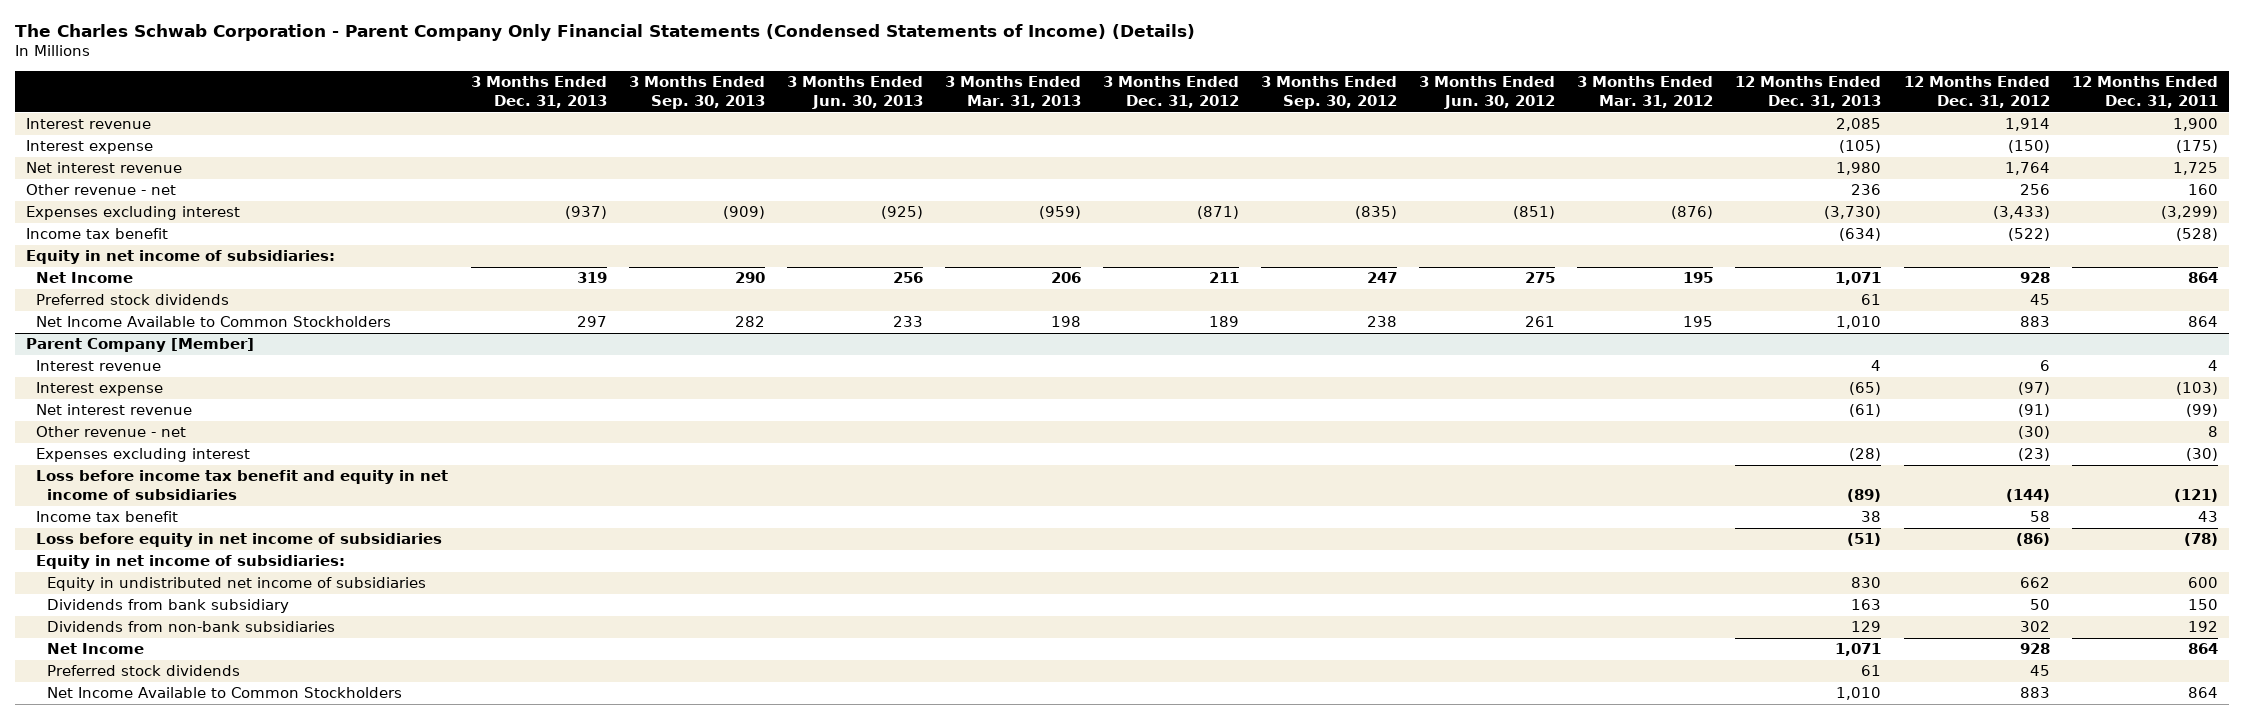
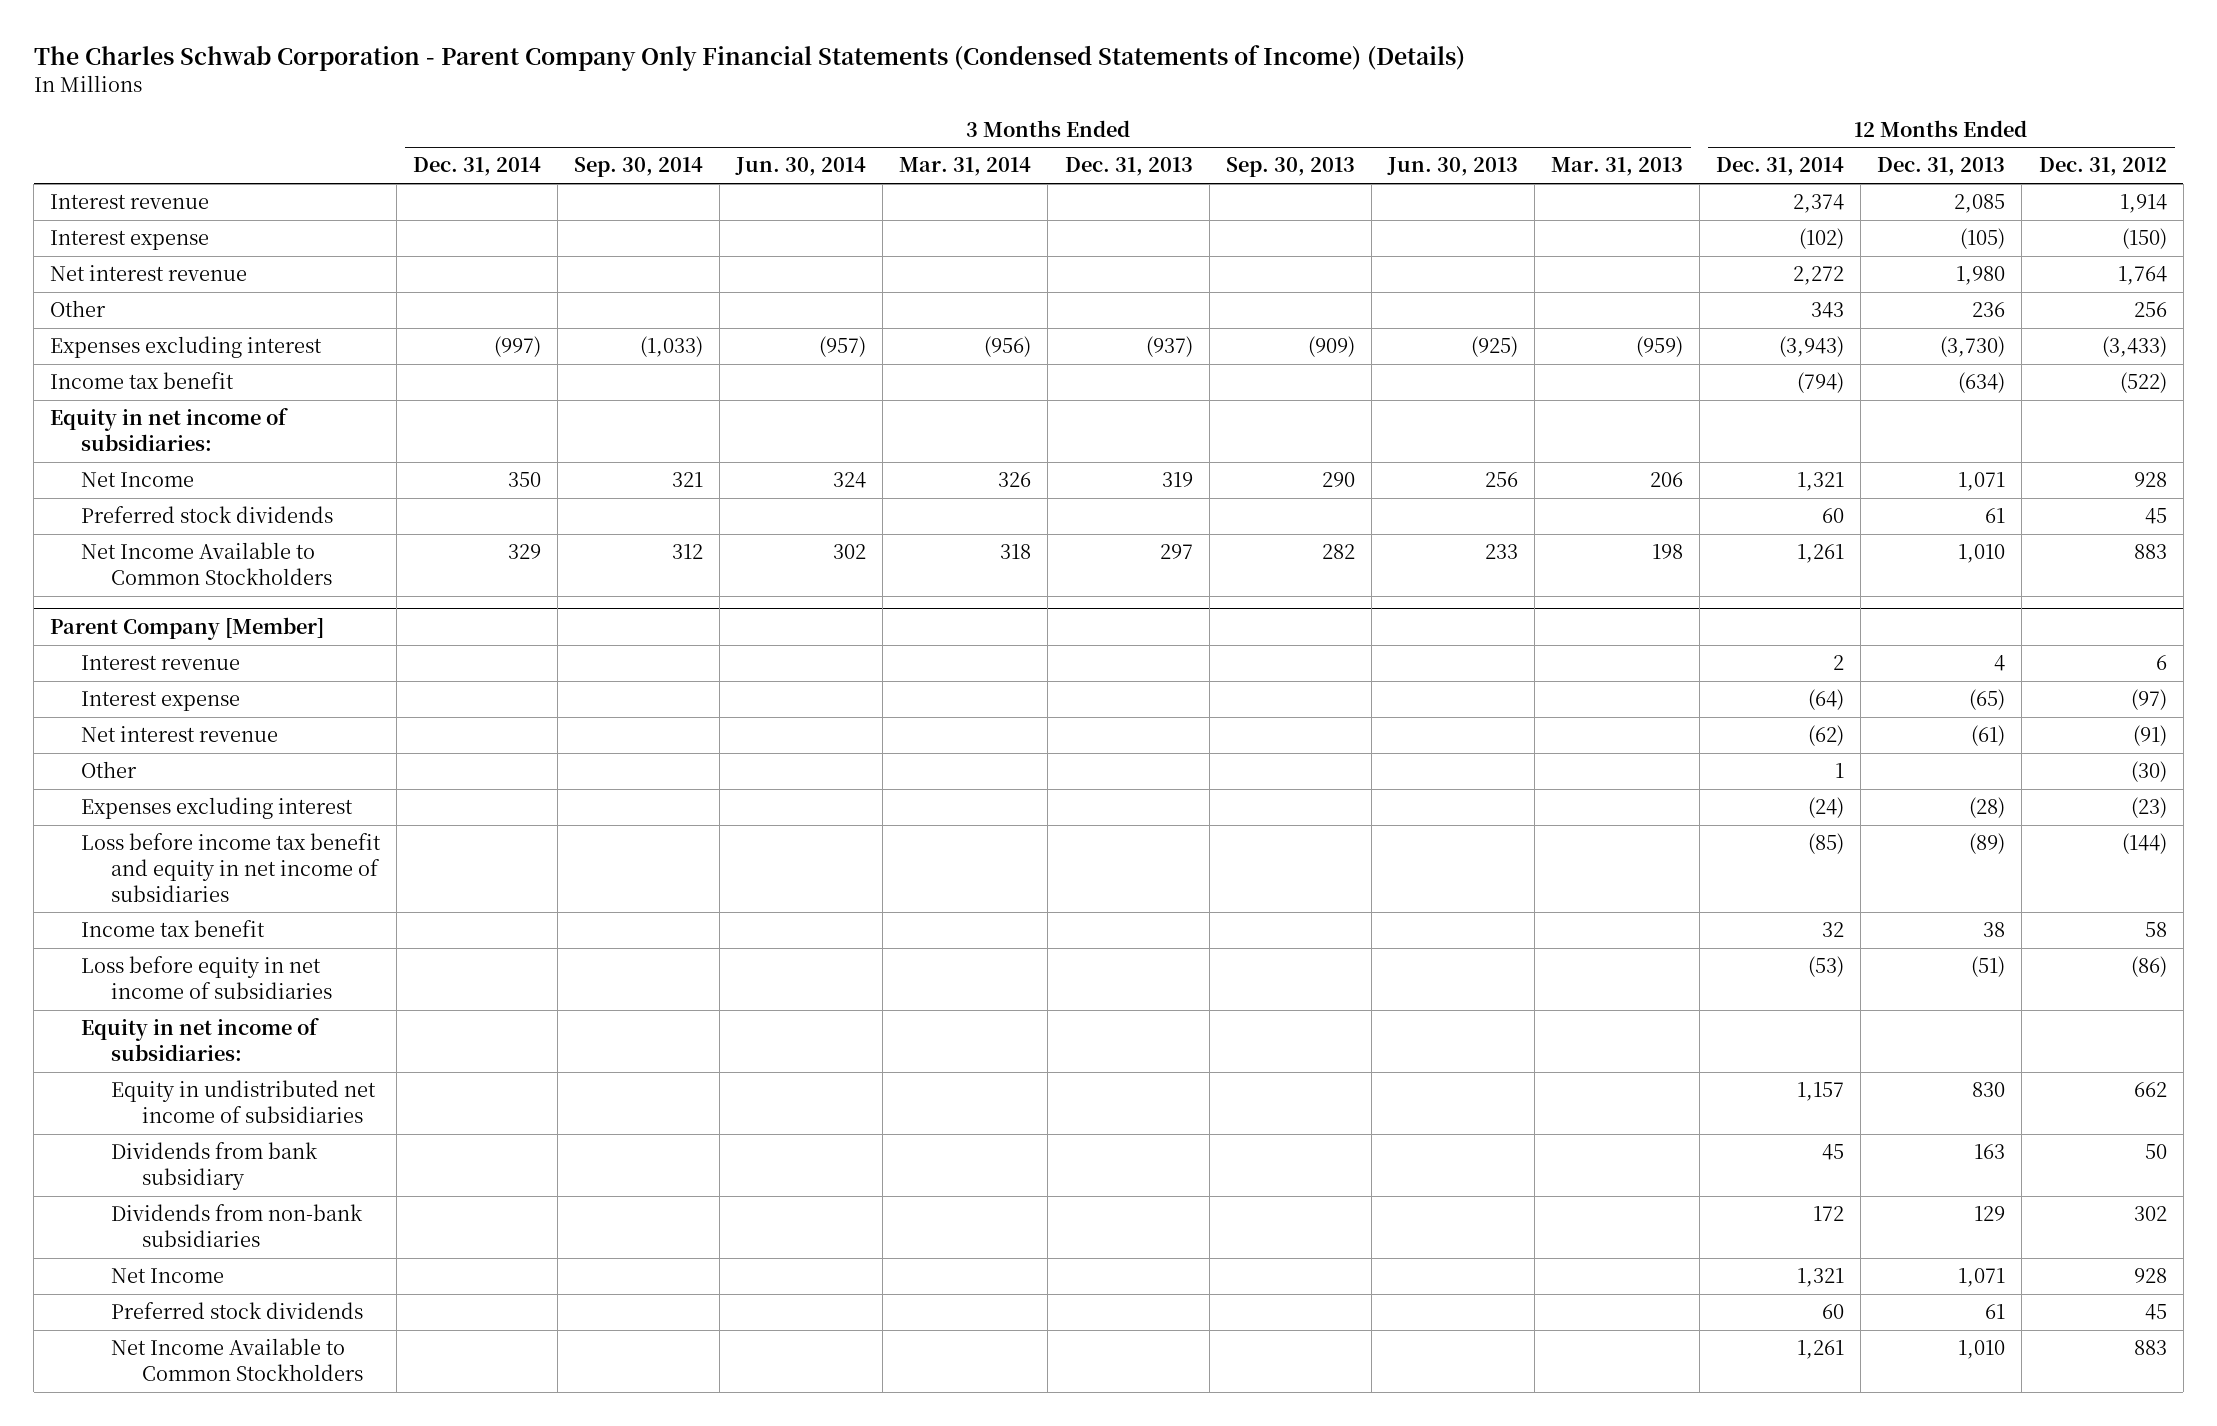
[1102,76,1239,108] 3 Months Ended Dec. 31, 2012 -> none
[1261,76,1398,109] 3 Months Ended Sep. 30, 2012 -> none
[1419,76,1556,109] 3 Months Ended Jun. 30, 2012 -> none
[1577,76,1714,108] 3 Months Ended Mar. 31, 2012 -> none
[2071,76,2218,108] 12 Months Ended Dec. 31, 2011 -> none
none -> [412,157,541,177] Dec. 31, 2014
none -> [574,157,704,178] Sep. 30, 2014
none -> [735,157,867,177] Jun. 30, 2014
none -> [899,157,1032,177] Mar. 31, 2014
none -> [1716,157,1845,177] Dec. 31, 2014
[25,184,176,196] Other revenue - net -> [50,300,107,318] Other
[36,426,187,438] Other revenue - net -> [80,761,137,779] Other

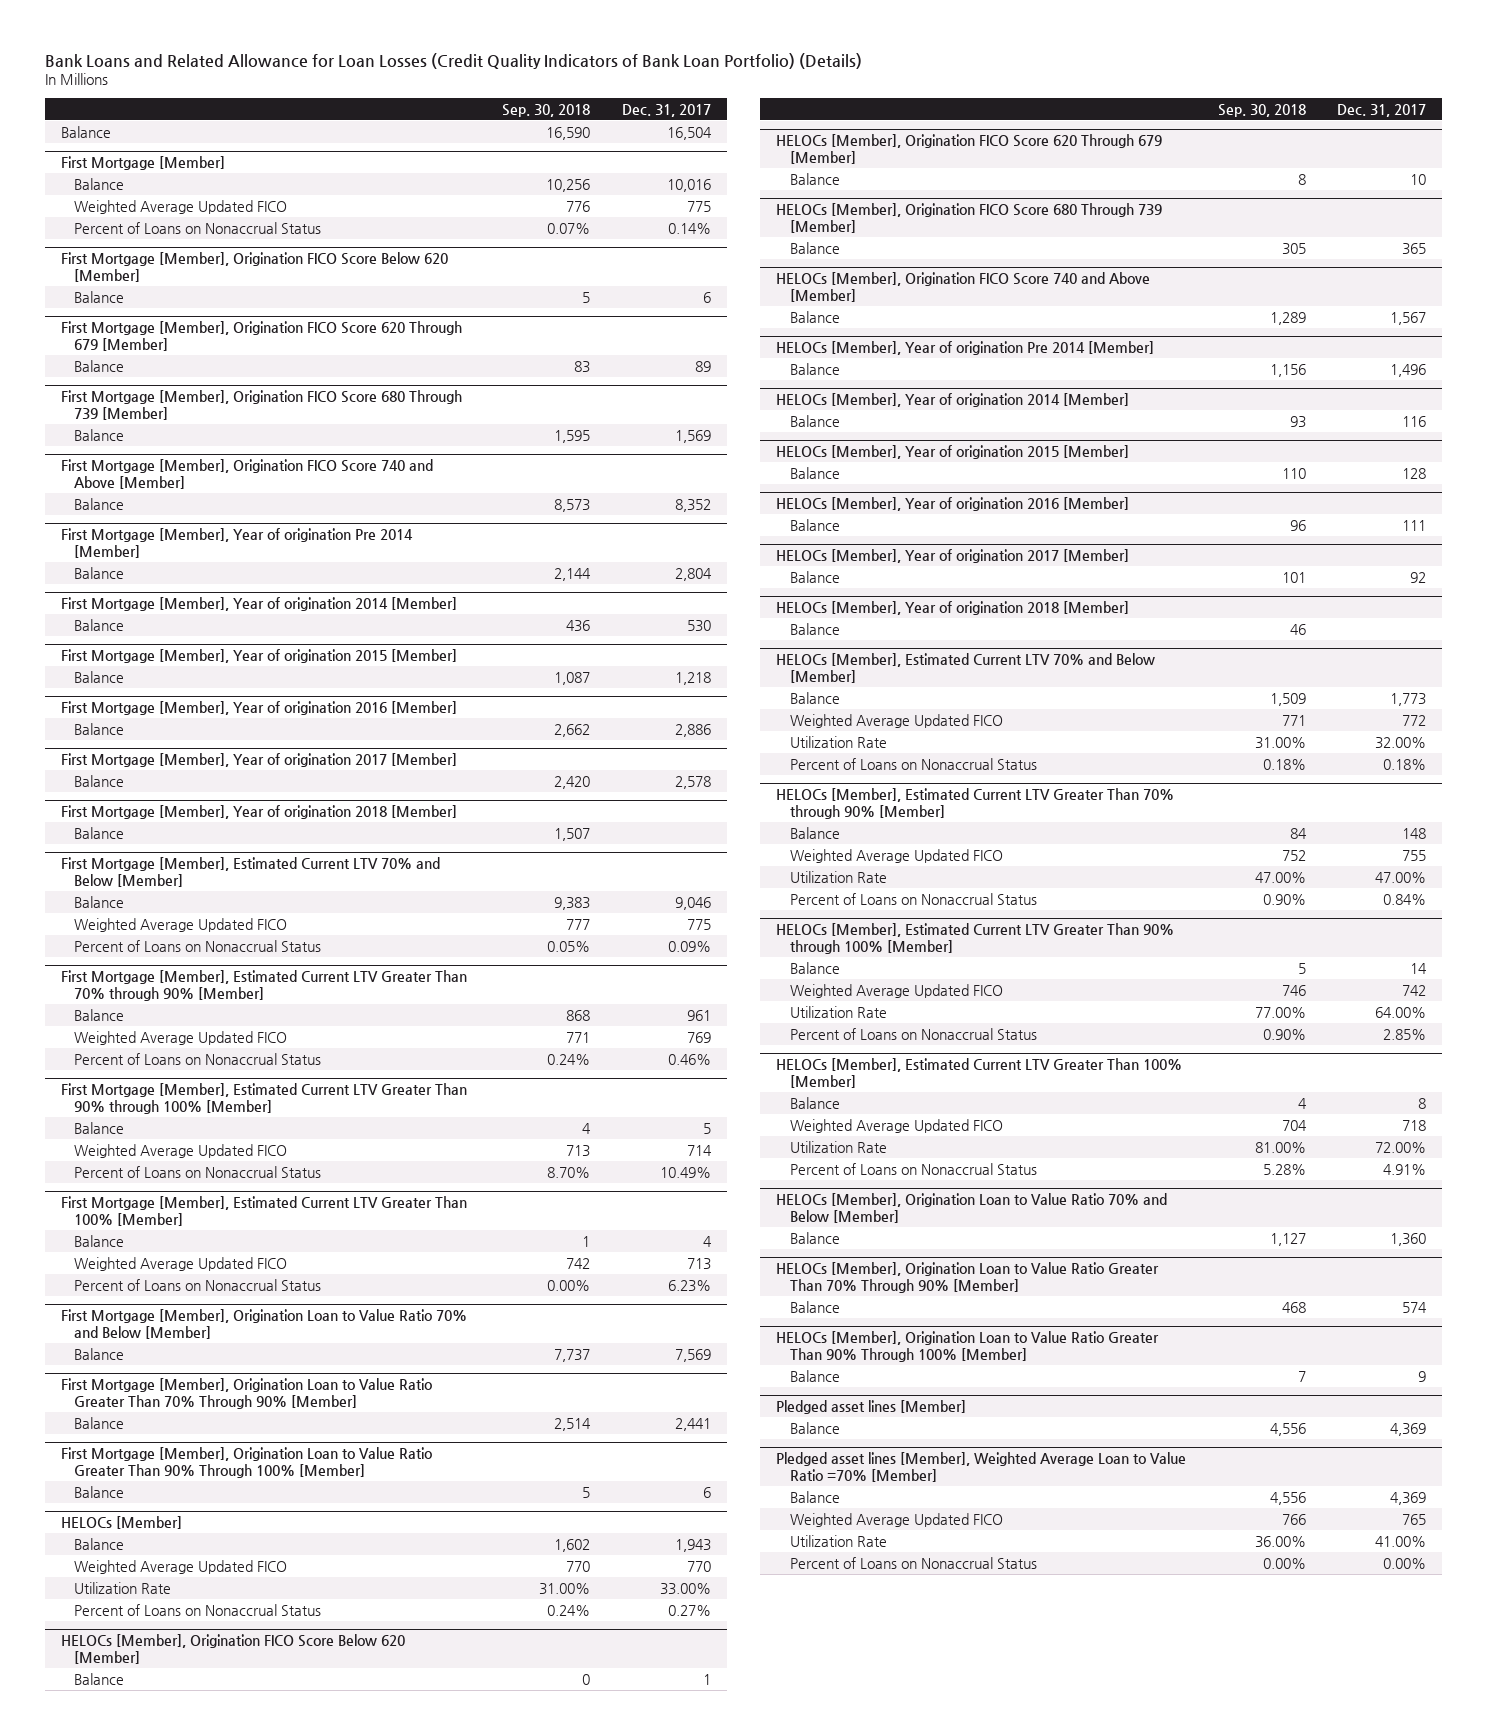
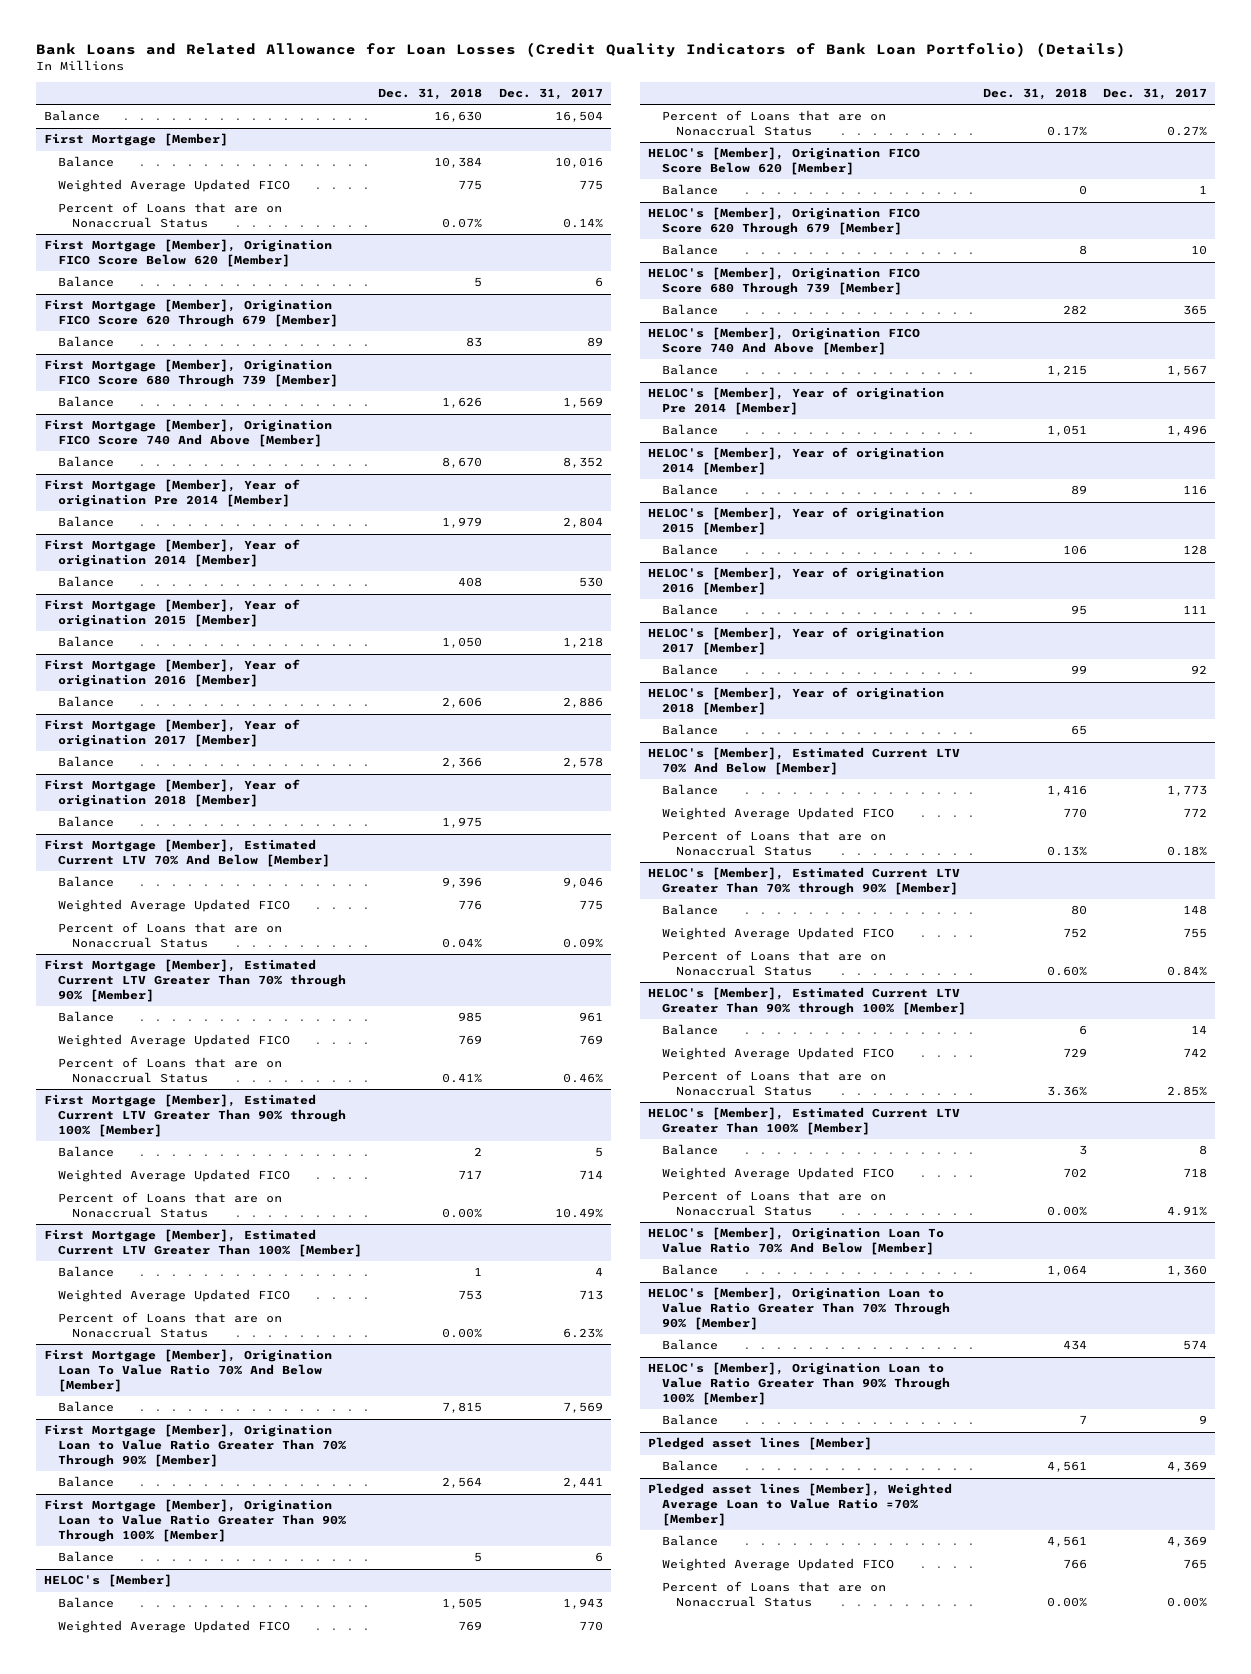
[502,103,591,117] Sep. 30, 2018 -> none
none -> [378,87,483,100] Dec. 31, 2018
[74,221,322,234] Percent of Loans on Nonaccrual Status -> [58,202,283,229] Percent of Loans that are on Nonaccrual Status
[60,459,433,489] First Mortgage [Member], Origination FICO Score 740 and Above [Member] -> [44,419,333,448] First Mortgage [Member], Origination FICO Score 740 And Above [Member]
[60,857,440,887] First Mortgage [Member], Estimated Current LTV 70% and Below [Member] -> [44,839,331,868] First Mortgage [Member], Estimated Current LTV 70% And Below [Member]
[74,939,322,952] Percent of Loans on Nonaccrual Status -> [58,922,283,949] Percent of Loans that are on Nonaccrual Status
[74,1052,322,1065] Percent of Loans on Nonaccrual Status -> [58,1057,283,1084] Percent of Loans that are on Nonaccrual Status
[74,1165,322,1178] Percent of Loans on Nonaccrual Status -> [58,1192,283,1219] Percent of Loans that are on Nonaccrual Status
[74,1278,322,1291] Percent of Loans on Nonaccrual Status -> [58,1312,283,1339] Percent of Loans that are on Nonaccrual Status
[60,1309,467,1339] First Mortgage [Member], Origination Loan to Value Ratio 70% and Below [Member] -> [44,1349,333,1392] First Mortgage [Member], Origination Loan To Value Ratio 70% And Below [Member]
[60,1516,182,1530] HELOCs [Member] -> [44,1574,173,1588] HELOC's [Member]
[74,1581,172,1594] Utilization Rate -> none
[74,1603,322,1616] Percent of Loans on Nonaccrual Status -> [662,110,887,137] Percent of Loans that are on Nonaccrual Status
[60,1634,405,1664] HELOCs [Member], Origination FICO Score Below 620 [Member] -> [648,147,921,176] HELOC's [Member], Origination FICO Score Below 620 [Member]
[776,134,1163,164] HELOCs [Member], Origination FICO Score 620 Through 679 [Member] -> [648,207,921,236] HELOC's [Member], Origination FICO Score 620 Through 679 [Member]
[776,203,1163,233] HELOCs [Member], Origination FICO Score 680 Through 739 [Member] -> [648,267,921,296] HELOC's [Member], Origination FICO Score 680 Through 739 [Member]
[776,272,1151,302] HELOCs [Member], Origination FICO Score 740 and Above [Member] -> [648,327,921,356] HELOC's [Member], Origination FICO Score 740 And Above [Member]
[776,341,1155,356] HELOCs [Member], Year of origination Pre 2014 [Member] -> [648,387,945,416] HELOC's [Member], Year of origination Pre 2014 [Member]
[776,393,1130,408] HELOCs [Member], Year of origination 2014 [Member] -> [648,447,945,476] HELOC's [Member], Year of origination 2014 [Member]
[776,445,1130,460] HELOCs [Member], Year of origination 2015 [Member] -> [648,507,945,536] HELOC's [Member], Year of origination 2015 [Member]
[776,497,1130,512] HELOCs [Member], Year of origination 2016 [Member] -> [648,567,945,596] HELOC's [Member], Year of origination 2016 [Member]
[776,549,1130,564] HELOCs [Member], Year of origination 2017 [Member] -> [648,627,945,656] HELOC's [Member], Year of origination 2017 [Member]
[776,601,1130,616] HELOCs [Member], Year of origination 2018 [Member] -> [648,687,945,716] HELOC's [Member], Year of origination 2018 [Member]
[776,653,1156,683] HELOCs [Member], Estimated Current LTV 70% and Below [Member] -> [648,747,961,776] HELOC's [Member], Estimated Current LTV 70% And Below [Member]
[789,735,887,748] Utilization Rate -> none
[789,757,1037,770] Percent of Loans on Nonaccrual Status -> [662,830,887,857] Percent of Loans that are on Nonaccrual Status
[776,788,1175,819] HELOCs [Member], Estimated Current LTV Greater Than 70% through 90% [Member] -> [648,867,961,896] HELOC's [Member], Estimated Current LTV Greater Than 70% through 90% [Member]
[789,870,887,883] Utilization Rate -> none
[789,892,1037,905] Percent of Loans on Nonaccrual Status -> [662,950,887,977] Percent of Loans that are on Nonaccrual Status
[776,923,1175,954] HELOCs [Member], Estimated Current LTV Greater Than 90% through 100% [Member] -> [648,987,967,1016] HELOC's [Member], Estimated Current LTV Greater Than 90% through 100% [Member]
[789,1005,887,1018] Utilization Rate -> none
[789,1027,1037,1040] Percent of Loans on Nonaccrual Status -> [662,1070,887,1097] Percent of Loans that are on Nonaccrual Status
[776,1058,1183,1088] HELOCs [Member], Estimated Current LTV Greater Than 100% [Member] -> [648,1107,961,1136] HELOC's [Member], Estimated Current LTV Greater Than 100% [Member]
[789,1140,887,1153] Utilization Rate -> none
[789,1162,1037,1175] Percent of Loans on Nonaccrual Status -> [662,1190,887,1217] Percent of Loans that are on Nonaccrual Status
[776,1193,1168,1223] HELOCs [Member], Origination Loan to Value Ratio 70% and Below [Member] -> [648,1227,945,1256] HELOC's [Member], Origination Loan To Value Ratio 70% And Below [Member]
[776,1262,1160,1293] HELOCs [Member], Origination Loan to Value Ratio Greater Than 70% Through 90% [Member] -> [648,1287,951,1330] HELOC's [Member], Origination Loan to Value Ratio Greater Than 70% Through 90% [Member]
[776,1331,1160,1362] HELOCs [Member], Origination Loan to Value Ratio Greater Than 90% Through 100% [Member] -> [648,1362,951,1405] HELOC's [Member], Origination Loan to Value Ratio Greater Than 90% Through 100% [Member]
[789,1534,887,1547] Utilization Rate -> none
[789,1556,1037,1569] Percent of Loans on Nonaccrual Status -> [662,1581,887,1608] Percent of Loans that are on Nonaccrual Status

